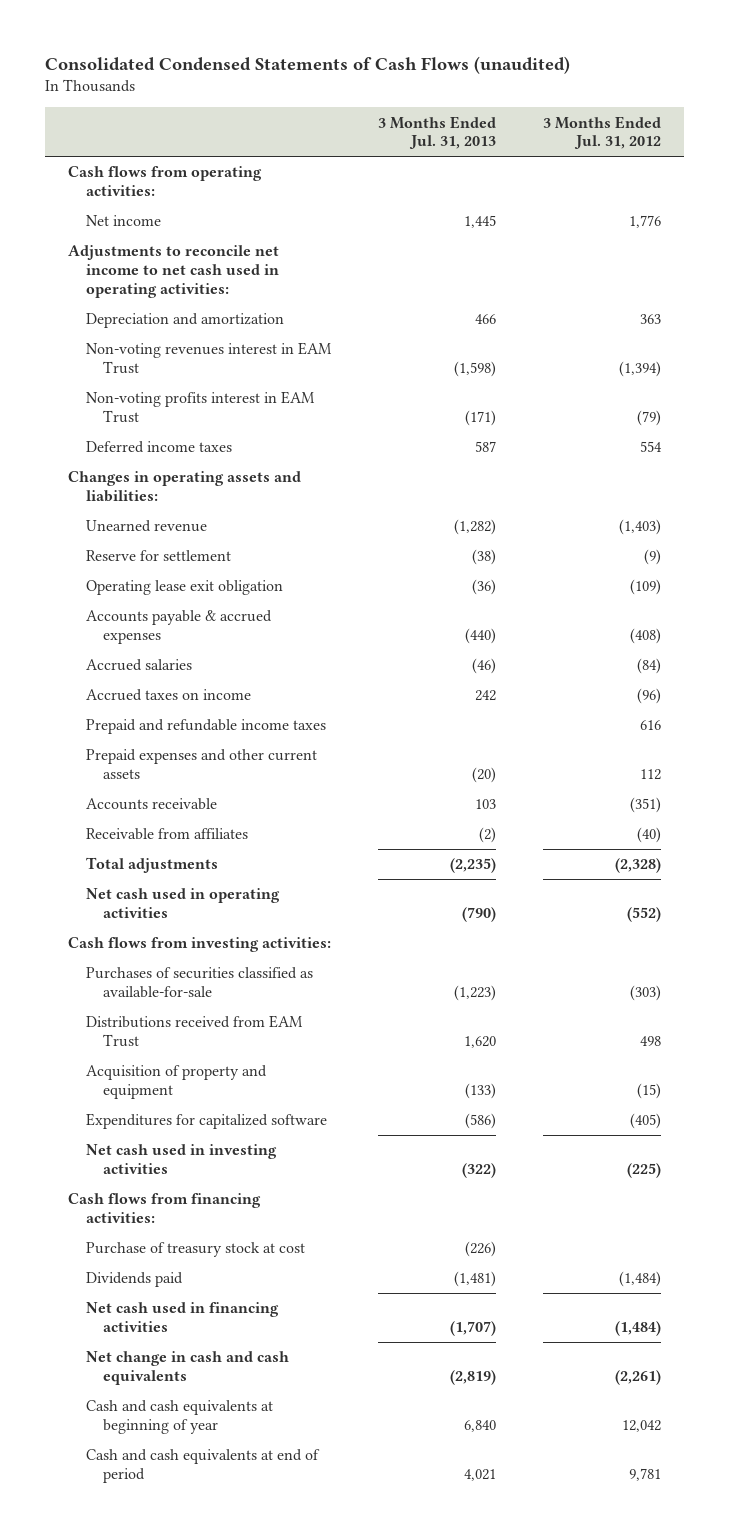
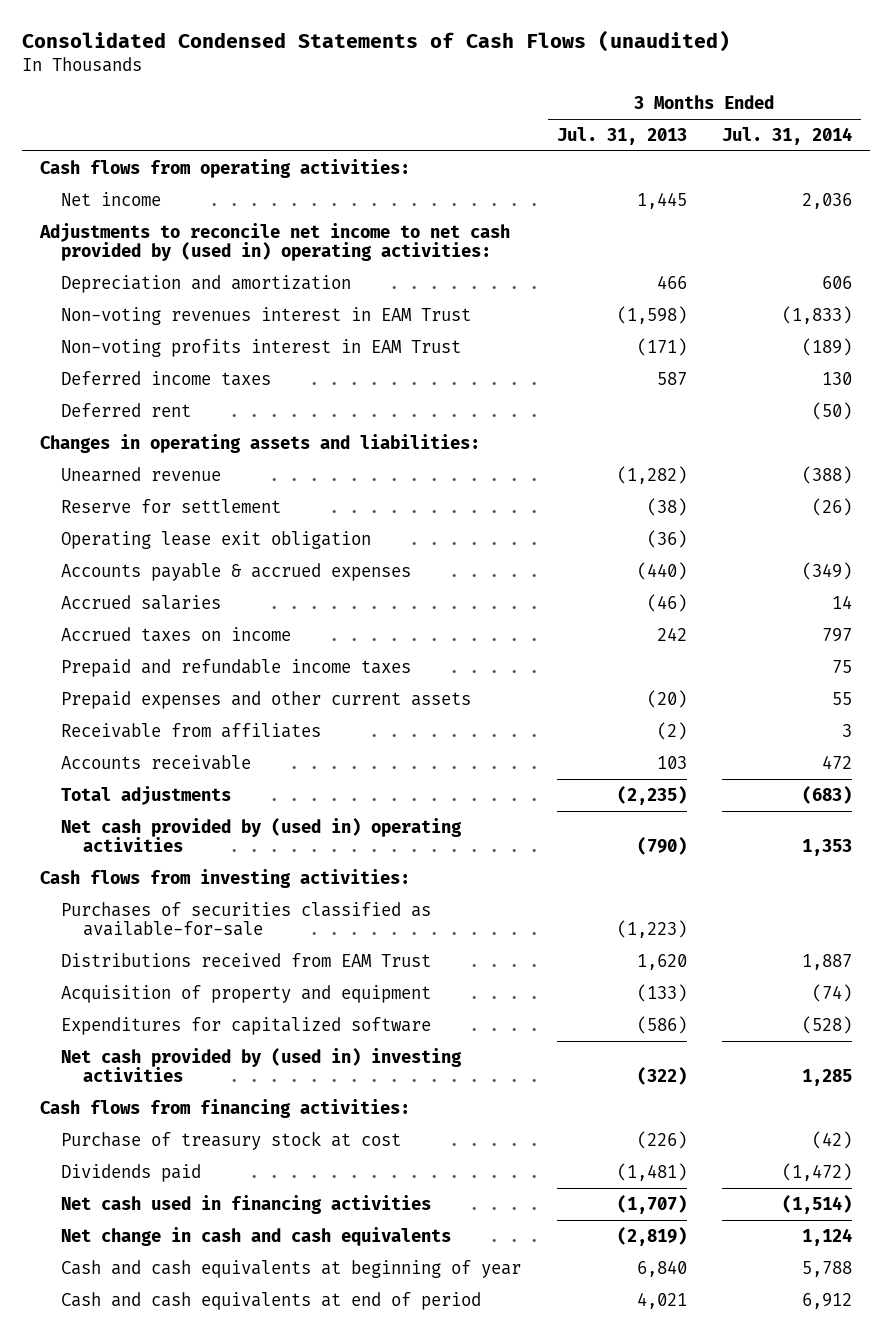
[543,115,662,150] 3 Months Ended Jul. 31, 2012 -> none
none -> [722,127,853,146] Jul. 31, 2014
[68,245,280,298] Adjustments to reconcile net income to net cash used in operating activities: -> [38,222,510,262] Adjustments to reconcile net income to net cash provided by (used in) operating activities:
none -> [61,402,192,417] Deferred rent
[85,798,217,811] Accounts receivable -> [61,754,252,770] Accounts receivable
[85,888,280,919] Net cash used in operating activities -> [61,817,463,853] Net cash provided by (used in) operating activities
[85,1144,277,1175] Net cash used in investing activities -> [61,1047,463,1083] Net cash provided by (used in) investing activities

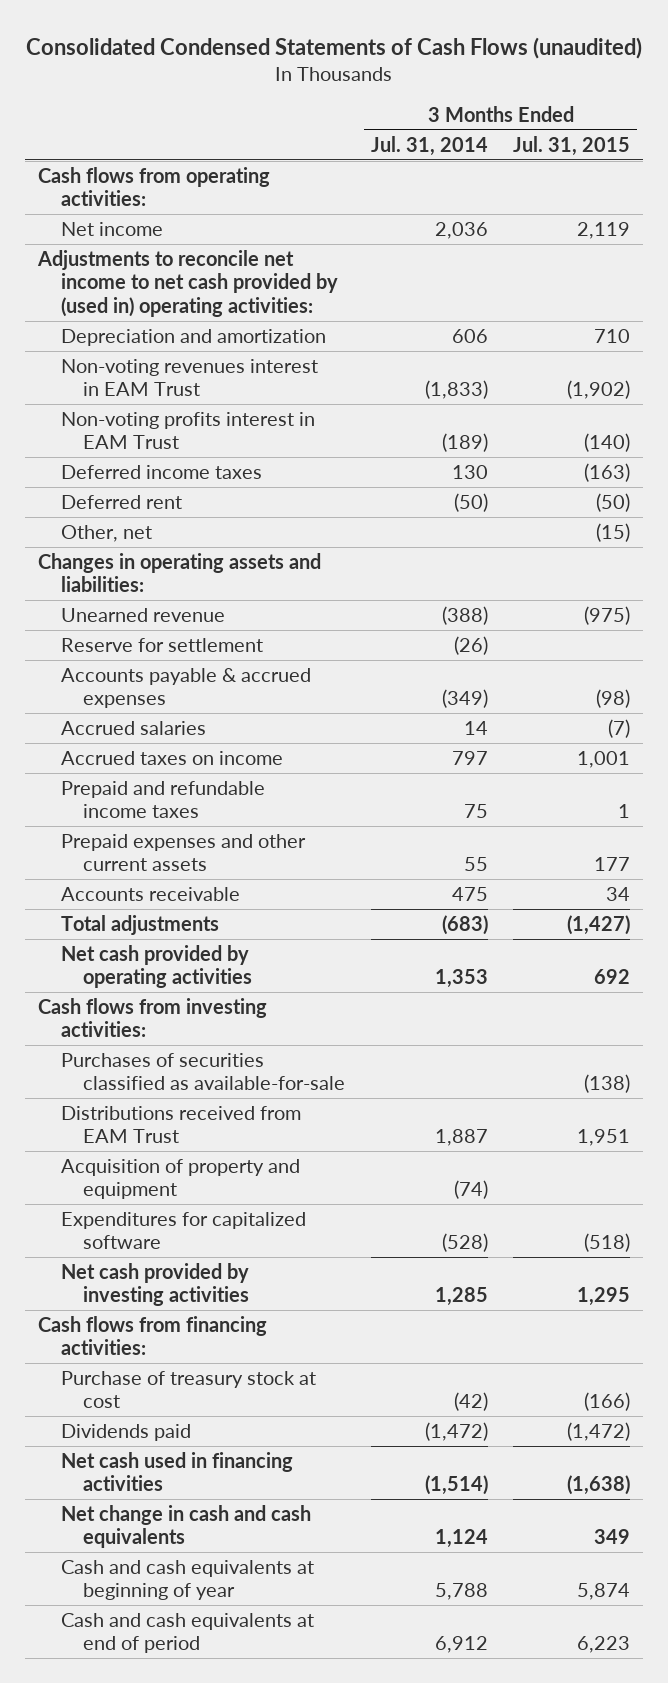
[556,127,687,146] Jul. 31, 2013 -> none
none -> [513,135,631,156] Jul. 31, 2015
none -> [60,524,152,542] Other, net
[61,530,372,549] Operating lease exit obligation -> none
[61,722,322,738] Receivable from affiliates -> none
[822,754,853,769] 472 -> [451,886,488,901] 475
[61,817,463,853] Net cash provided by (used in) operating activities -> [60,944,253,989] Net cash provided by operating activities
[61,1047,463,1083] Net cash provided by (used in) investing activities -> [60,1262,250,1307] Net cash provided by investing activities

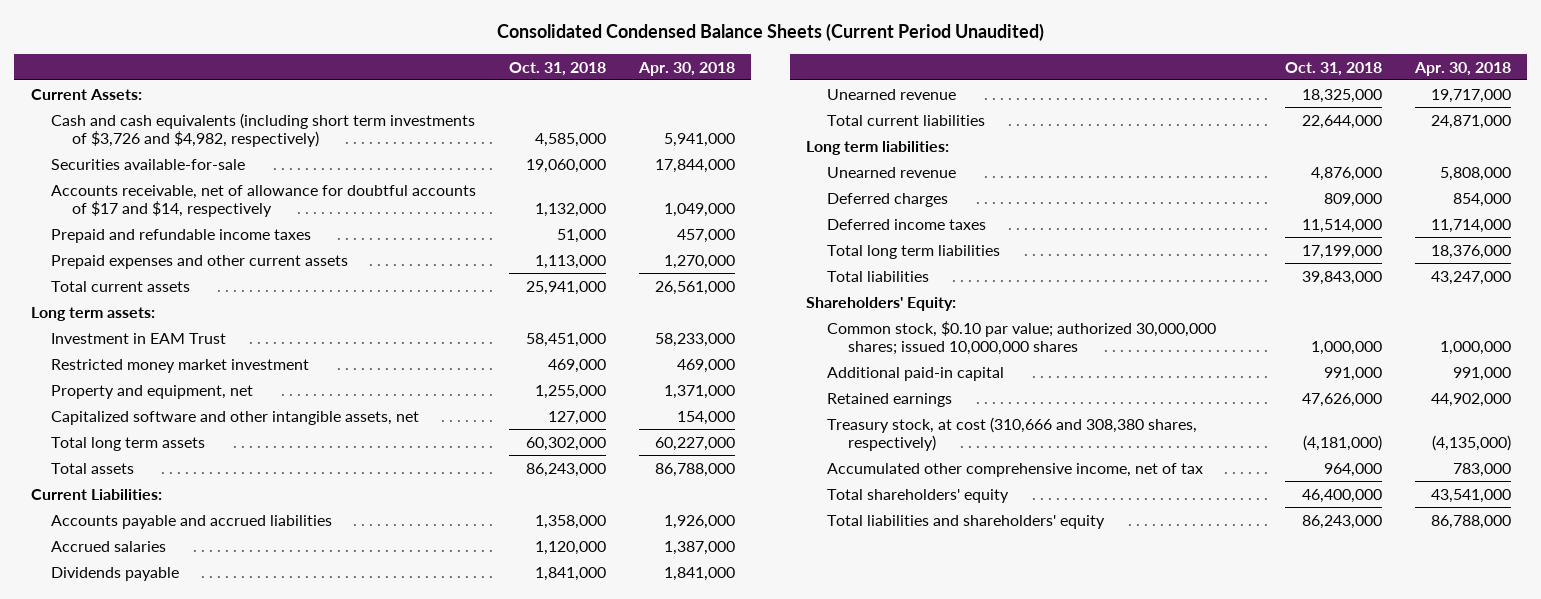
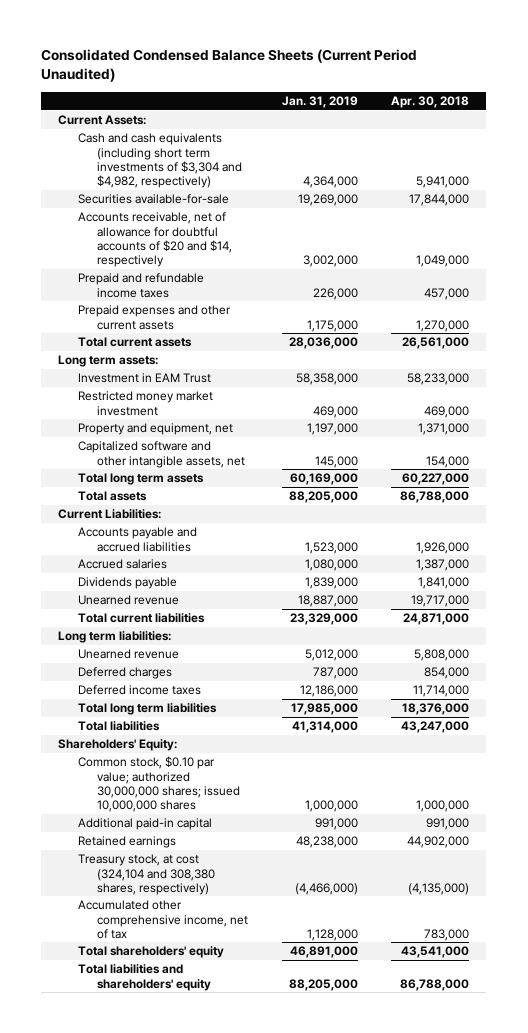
[508,61,606,76] Oct. 31, 2018 -> none
none -> [281,95,358,108] Jan. 31, 2019
[51,112,476,147] Cash and cash equivalents (including short term investments of $3,726 and $4,982, respectively) -> [77,133,243,188] Cash and cash equivalents (including short term investments of $3,304 and $4,982, respectively)
[51,184,477,217] Accounts receivable, net of allowance for doubtful accounts of $17 and $14, respectively -> [77,212,233,267] Accounts receivable, net of allowance for doubtful accounts of $20 and $14, respectively
[827,416,1198,451] Treasury stock, at cost (310,666 and 308,380 shares, respectively) -> [77,854,216,895] Treasury stock, at cost (324,104 and 308,380 shares, respectively)

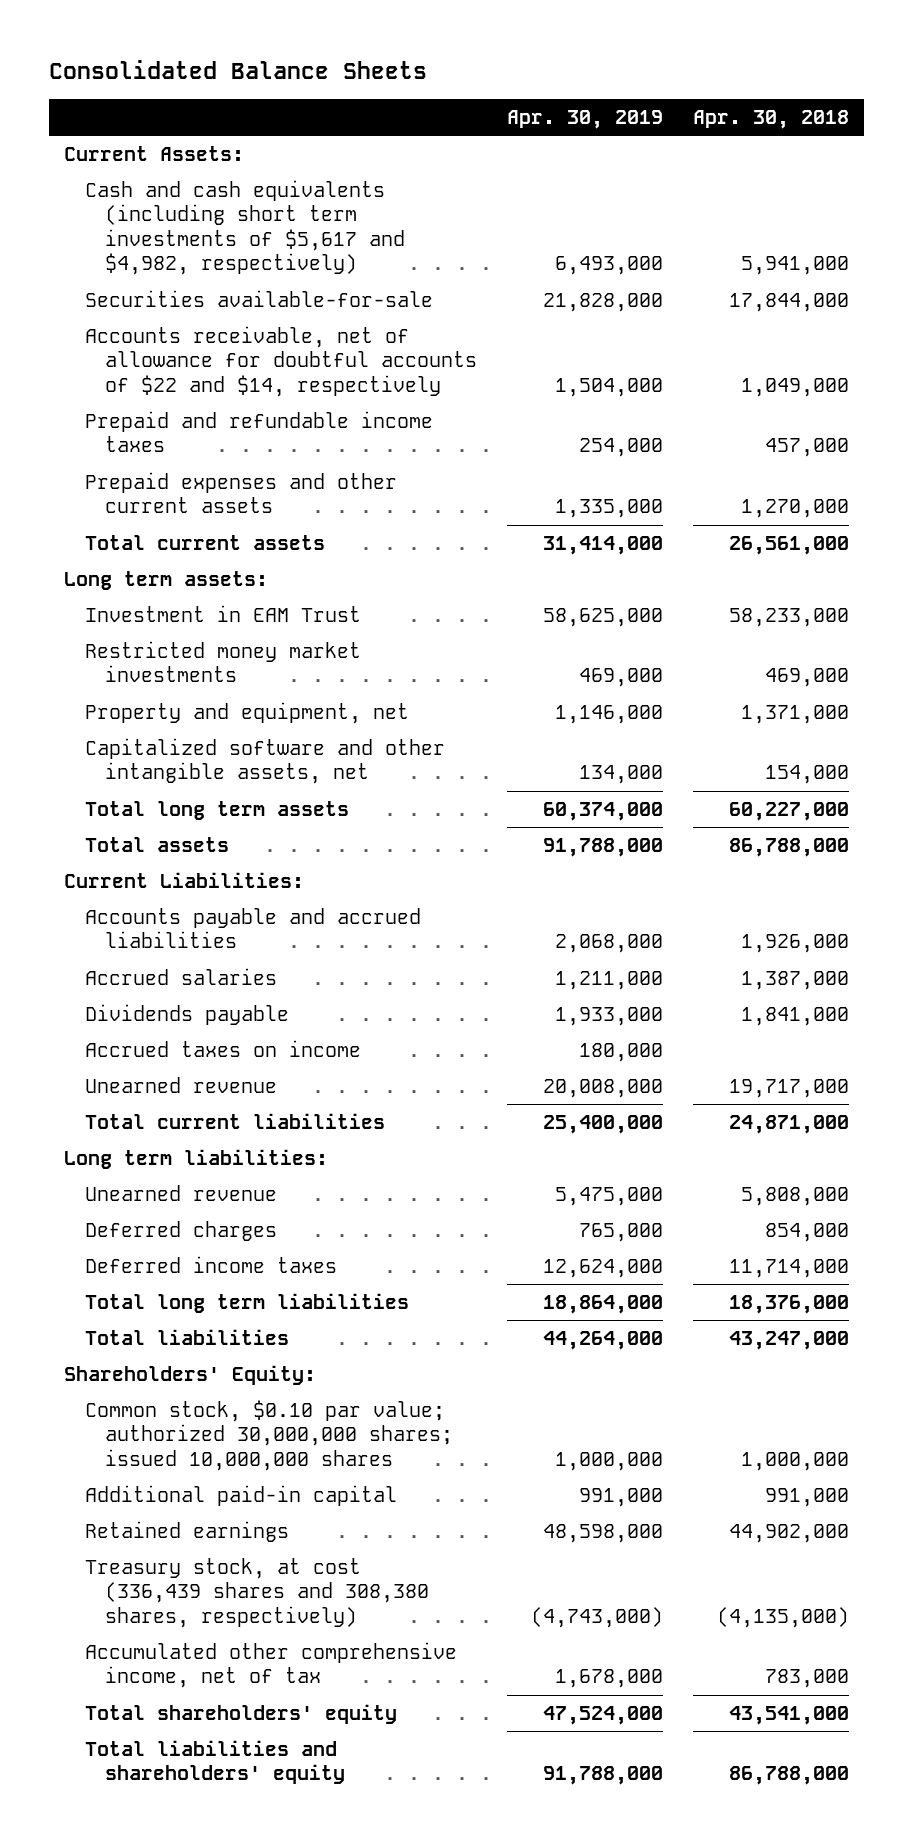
[41,49,418,83] Consolidated Condensed Balance Sheets (Current Period Unaudited) -> [49,60,428,80] Consolidated Balance Sheets
[281,95,358,108] Jan. 31, 2019 -> none
none -> [507,109,664,129] Apr. 30, 2019
[77,133,243,188] Cash and cash equivalents (including short term investments of $3,304 and $4,982, respectively) -> [84,180,406,276] Cash and cash equivalents (including short term investments of $5,617 and $4,982, respectively)
[77,212,233,267] Accounts receivable, net of allowance for doubtful accounts of $20 and $14, respectively -> [84,326,478,397] Accounts receivable, net of allowance for doubtful accounts of $22 and $14, respectively
[77,391,213,416] Restricted money market investment -> [84,641,361,683] Restricted money market investments
none -> [84,1040,361,1058] Accrued taxes on income
[77,854,216,895] Treasury stock, at cost (324,104 and 308,380 shares, respectively) -> [84,1558,430,1628] Treasury stock, at cost (336,439 shares and 308,380 shares, respectively)

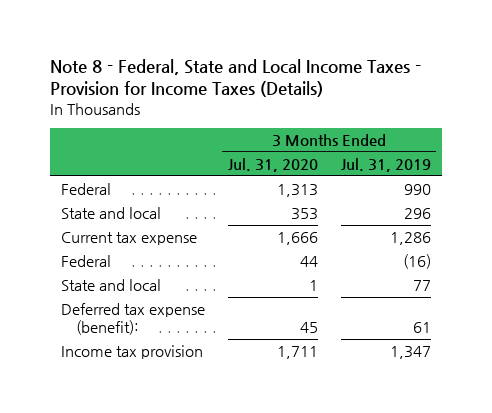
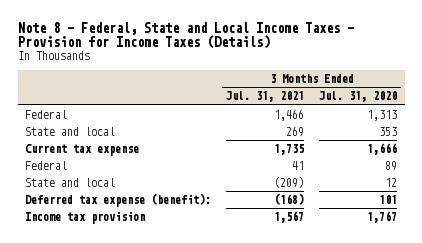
[340,157,431,172] Jul. 31, 2019 -> none
none -> [226,91,305,103] Jul. 31, 2021
[299,255,318,267] 44 -> [385,161,398,172] 89
[308,279,318,291] 1 -> [385,178,398,188] 12
[299,322,318,334] 45 -> [379,195,398,205] 101
[276,345,318,359] 1,711 -> [367,211,398,224] 1,767

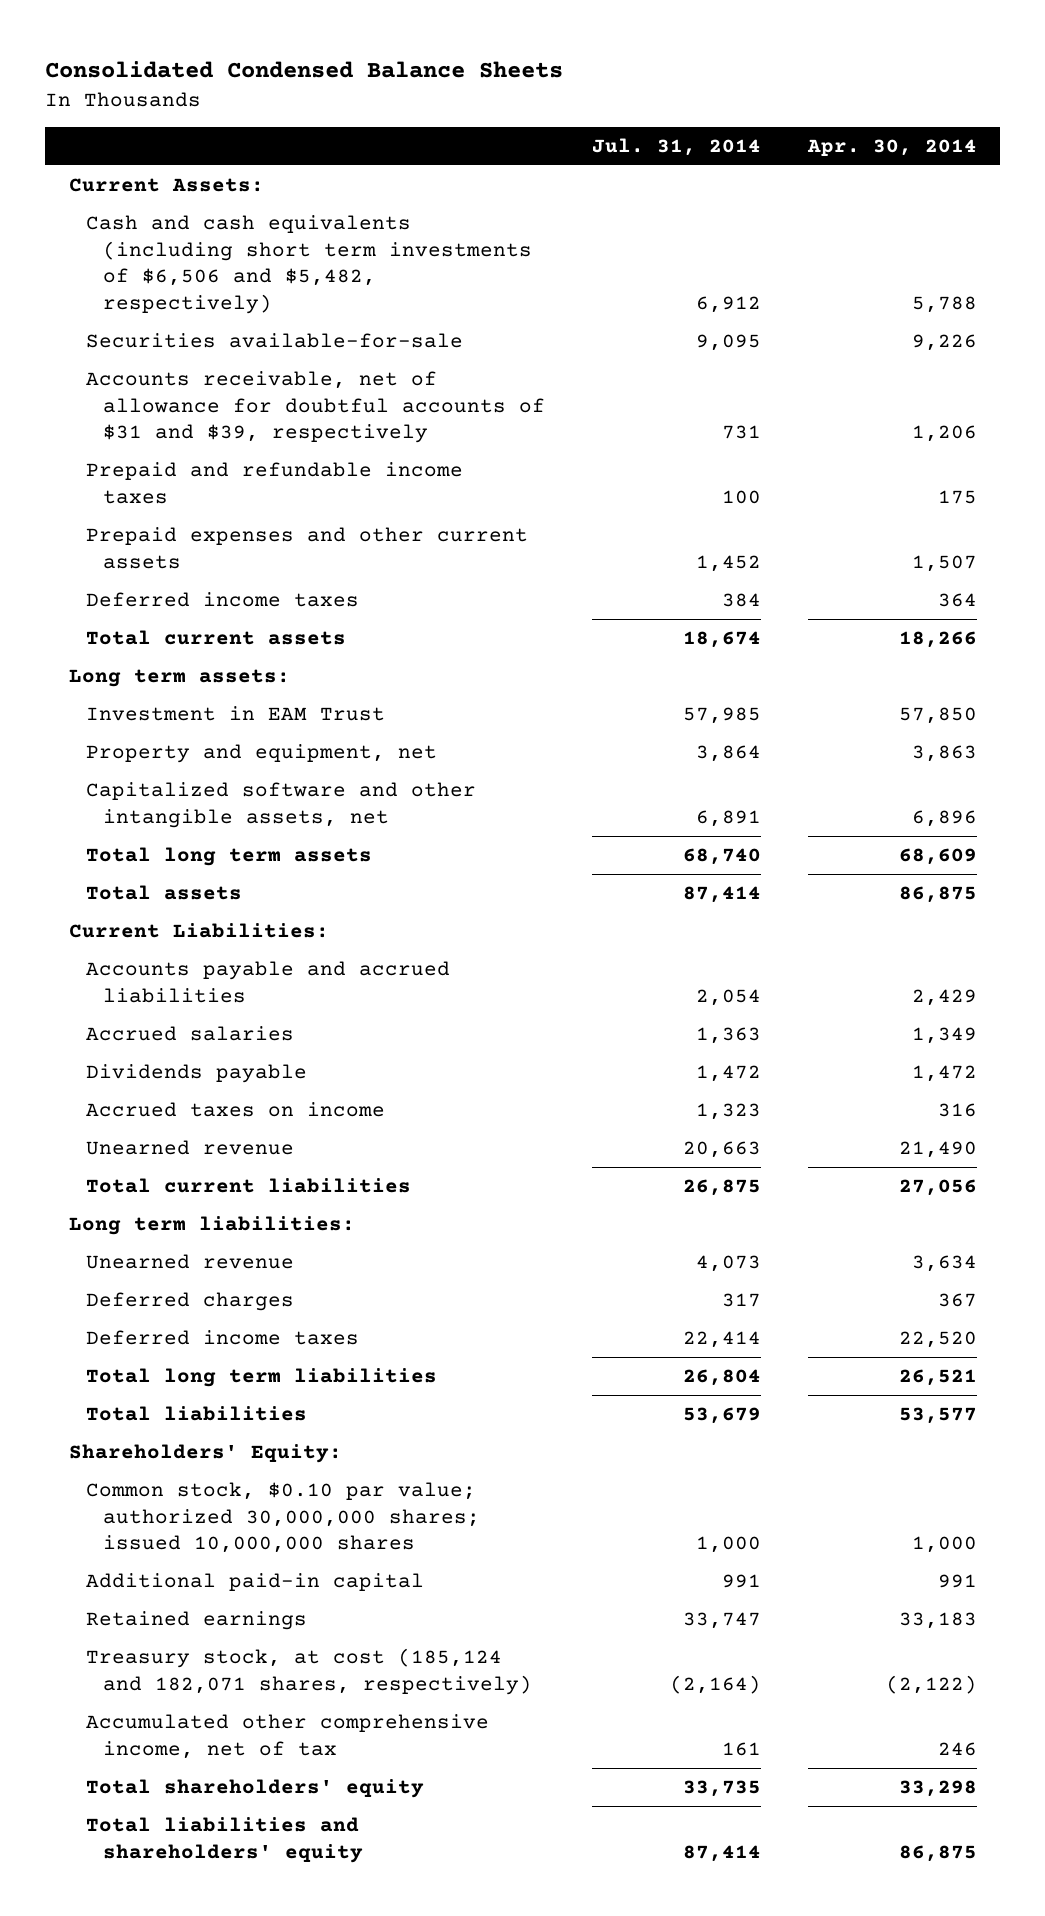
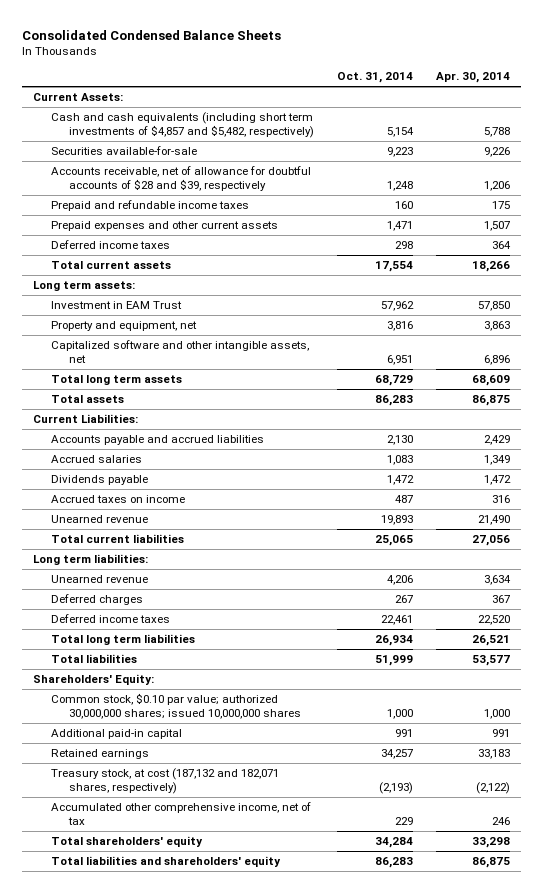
[591,137,761,156] Jul. 31, 2014 -> none
none -> [337,72,414,84] Oct. 31, 2014
[85,215,532,315] Cash and cash equivalents (including short term investments of $6,506 and $5,482, respectively) -> [51,111,315,139] Cash and cash equivalents (including short term investments of $4,857 and $5,482, respectively)
[85,371,545,444] Accounts receivable, net of allowance for doubtful accounts of $31 and $39, respectively -> [51,165,312,192] Accounts receivable, net of allowance for doubtful accounts of $28 and $39, respectively
[85,1648,532,1695] Treasury stock, at cost (185,124 and 182,071 shares, respectively) -> [51,767,280,795] Treasury stock, at cost (187,132 and 182,071 shares, respectively)

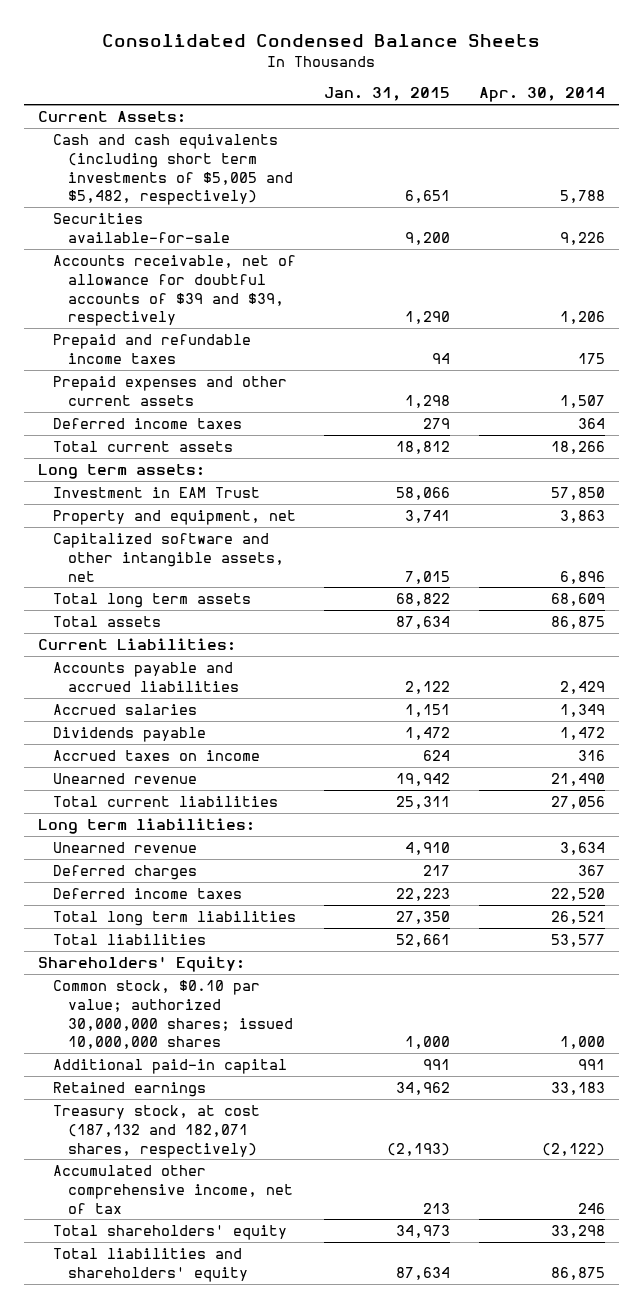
[337,72,414,84] Oct. 31, 2014 -> none
none -> [324,87,451,102] Jan. 31, 2015
[51,111,315,139] Cash and cash equivalents (including short term investments of $4,857 and $5,482, respectively) -> [53,134,294,206] Cash and cash equivalents (including short term investments of $5,005 and $5,482, respectively)
[51,165,312,192] Accounts receivable, net of allowance for doubtful accounts of $28 and $39, respectively -> [53,255,297,327] Accounts receivable, net of allowance for doubtful accounts of $39 and $39, respectively

